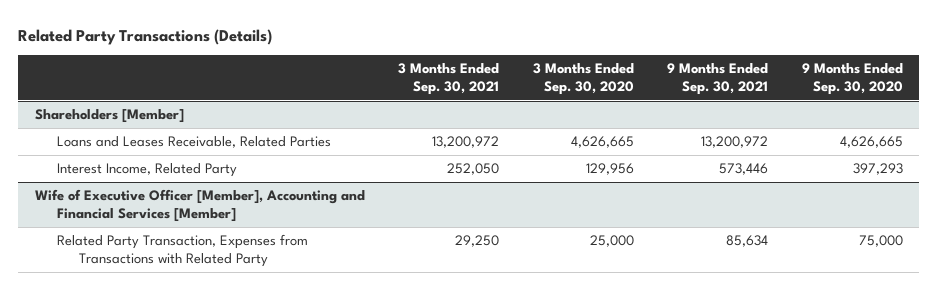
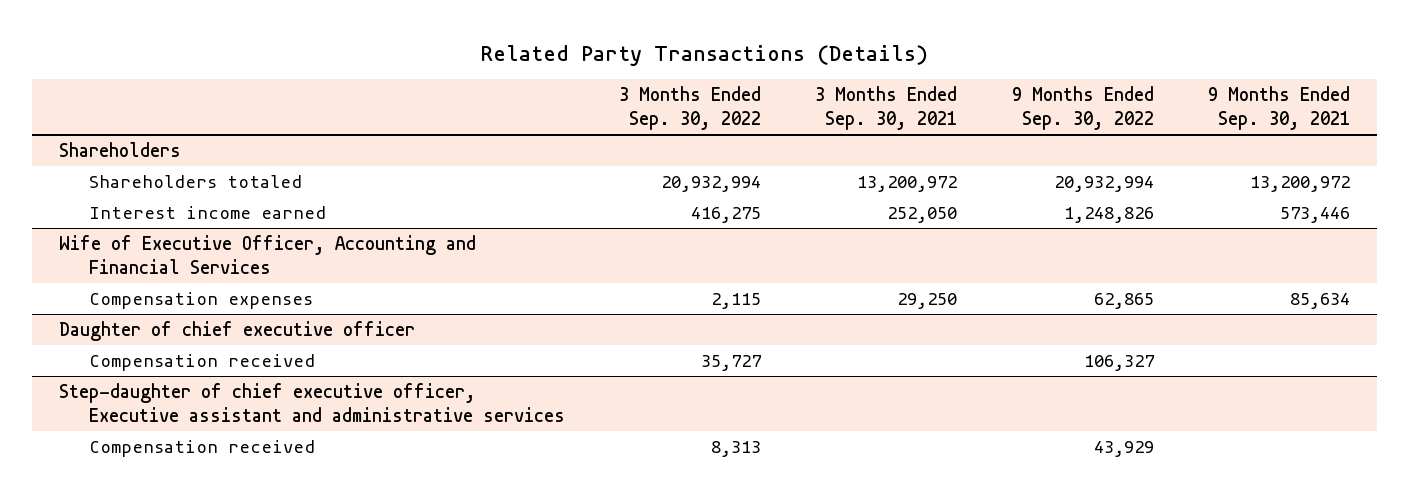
[532,63,634,96] 3 Months Ended Sep. 30, 2020 -> none
[801,63,903,96] 9 Months Ended Sep. 30, 2020 -> none
none -> [618,86,761,131] 3 Months Ended Sep. 30, 2022
none -> [1011,86,1154,131] 9 Months Ended Sep. 30, 2022
[34,109,184,124] Shareholders [Member] -> [59,142,182,158] Shareholders
[56,136,331,149] Loans and Leases Receivable, Related Parties -> [88,175,302,189] Shareholders totaled
[56,163,237,178] Interest Income, Related Party -> [88,206,326,220] Interest income earned
[34,189,365,223] Wife of Executive Officer [Member], Accounting and Financial Services [Member] -> [59,235,477,274] Wife of Executive Officer, Accounting and Financial Services
[56,234,308,268] Related Party Transaction, Expenses from Transactions with Related Party -> [88,292,313,310] Compensation expenses
none -> [59,321,416,342] Daughter of chief executive officer
none -> [88,354,315,372] Compensation received
none -> [59,383,565,422] Step-daughter of chief executive officer, Executive assistant and administrative services
none -> [88,440,315,458] Compensation received

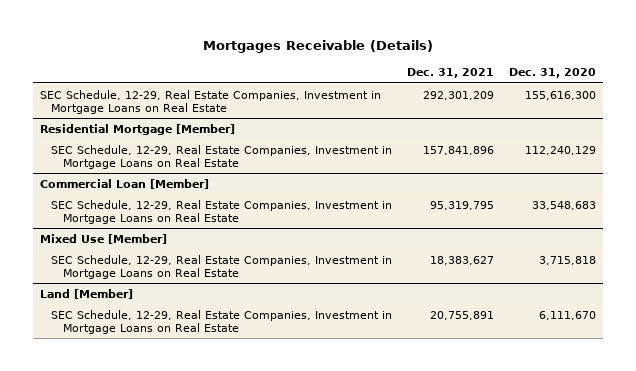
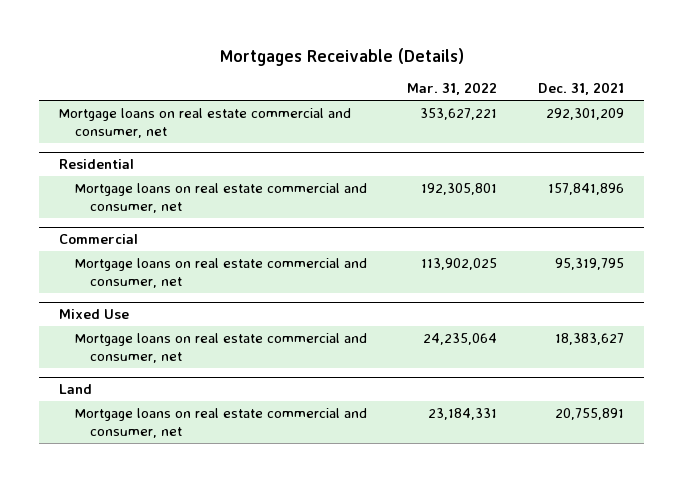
[508,68,596,79] Dec. 31, 2020 -> none
none -> [407,82,498,96] Mar. 31, 2022
[40,89,382,114] SEC Schedule, 12-29, Real Estate Companies, Investment in Mortgage Loans on Real Estate -> [59,107,352,139] Mortgage loans on real estate commercial and consumer, net
[40,123,236,135] Residential Mortgage [Member] -> [59,159,135,170] Residential
[51,144,393,169] SEC Schedule, 12-29, Real Estate Companies, Investment in Mortgage Loans on Real Estate -> [74,182,367,214] Mortgage loans on real estate commercial and consumer, net
[40,178,210,189] Commercial Loan [Member] -> [59,234,139,245] Commercial
[51,199,393,224] SEC Schedule, 12-29, Real Estate Companies, Investment in Mortgage Loans on Real Estate -> [74,257,367,289] Mortgage loans on real estate commercial and consumer, net
[40,233,168,244] Mixed Use [Member] -> [59,309,130,320] Mixed Use
[51,254,393,279] SEC Schedule, 12-29, Real Estate Companies, Investment in Mortgage Loans on Real Estate -> [74,332,367,364] Mortgage loans on real estate commercial and consumer, net
[40,288,134,299] Land [Member] -> [59,384,93,395] Land
[51,309,393,334] SEC Schedule, 12-29, Real Estate Companies, Investment in Mortgage Loans on Real Estate -> [74,407,367,439] Mortgage loans on real estate commercial and consumer, net

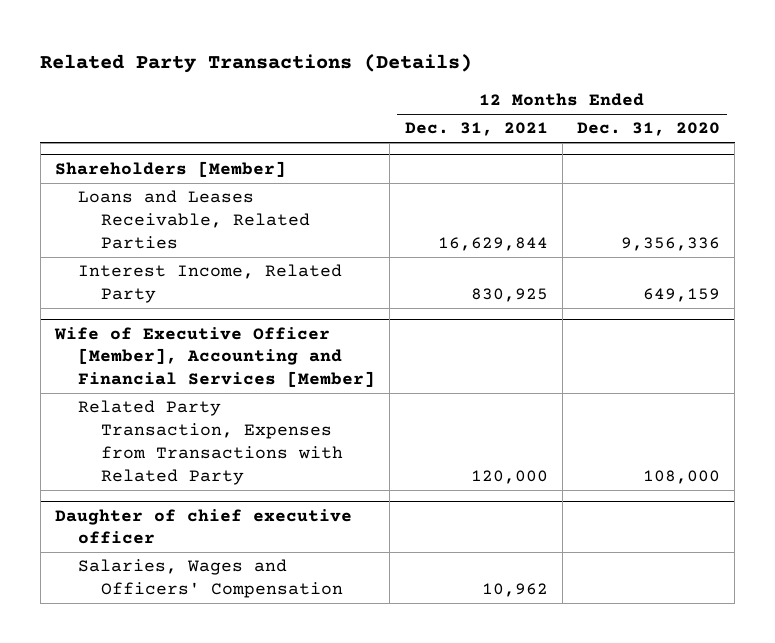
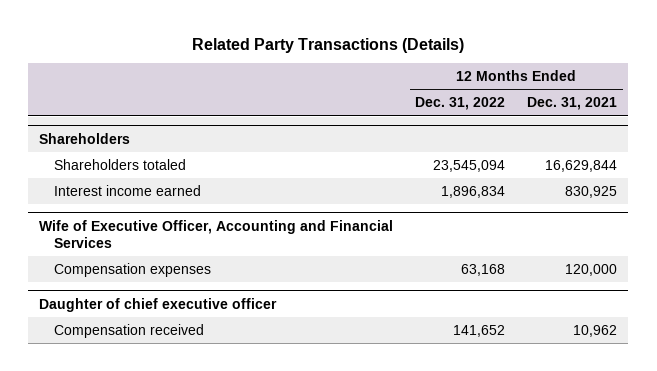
[576,122,720,137] Dec. 31, 2020 -> none
none -> [415,97,506,111] Dec. 31, 2022
[55,160,287,177] Shareholders [Member] -> [39,132,131,144] Shareholders
[78,190,311,249] Loans and Leases Receivable, Related Parties -> [54,158,187,170] Shareholders totaled
[78,264,343,304] Interest Income, Related Party -> [54,184,202,196] Interest income earned
[54,326,376,388] Wife of Executive Officer [Member], Accounting and Financial Services [Member] -> [39,219,394,248] Wife of Executive Officer, Accounting and Financial Services
[78,400,344,485] Related Party Transaction, Expenses from Transactions with Related Party -> [54,262,212,277] Compensation expenses
[78,559,344,599] Salaries, Wages and Officers' Compensation -> [54,323,205,338] Compensation received

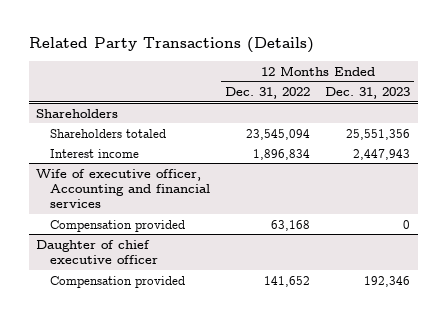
[527,97,618,111] Dec. 31, 2021 -> none
none -> [325,87,411,100] Dec. 31, 2023
[54,184,202,196] Interest income earned -> [50,148,140,158] Interest income
[39,219,394,248] Wife of Executive Officer, Accounting and Financial Services -> [36,168,211,209] Wife of executive officer, Accounting and financial services
[54,262,212,277] Compensation expenses -> [50,219,186,232] Compensation provided
[54,323,205,338] Compensation received -> [50,275,186,288] Compensation provided

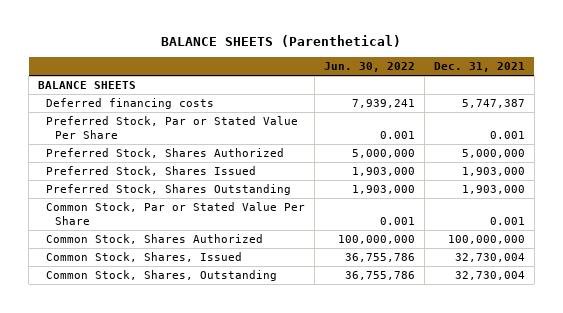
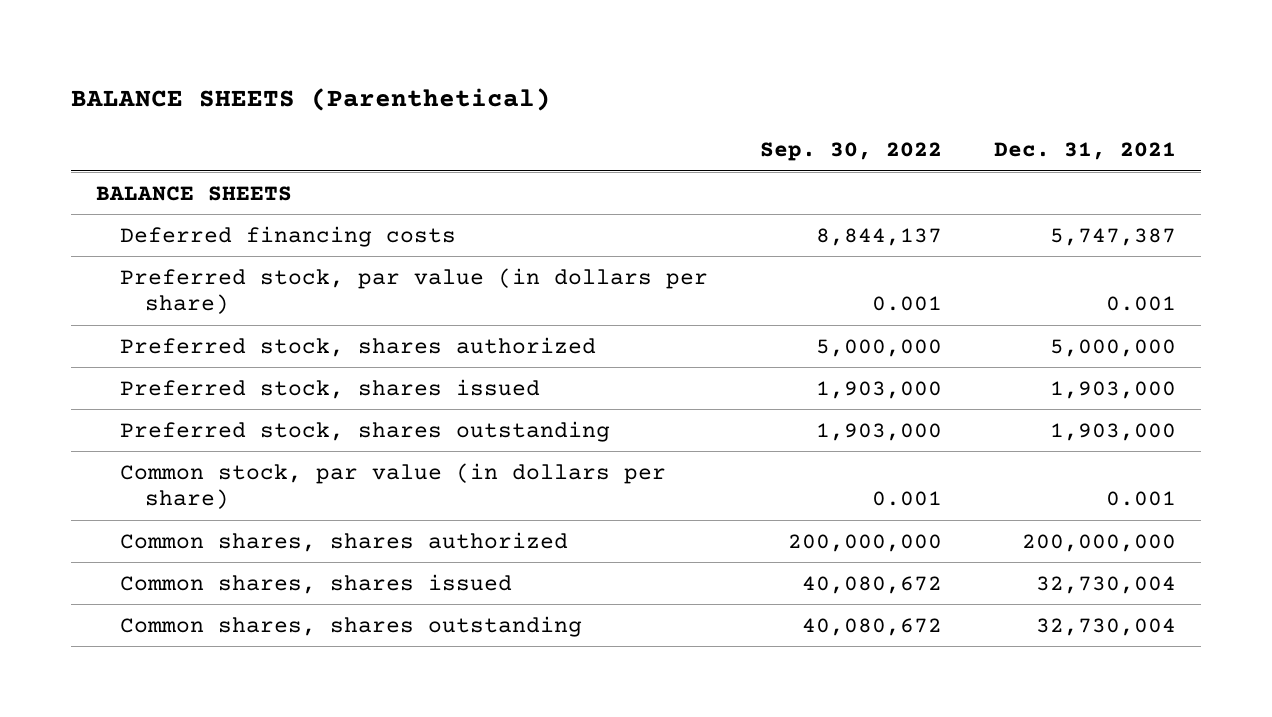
[324,62,416,73] Jun. 30, 2022 -> none
none -> [760,142,943,162] Sep. 30, 2022
[46,116,299,139] Preferred Stock, Par or Stated Value Per Share -> [120,267,709,315] Preferred stock, par value (in dollars per share)
[46,148,285,159] Preferred Stock, Shares Authorized -> [120,336,597,357] Preferred stock, shares authorized
[46,166,257,177] Preferred Stock, Shares Issued -> [120,378,541,399] Preferred stock, shares issued
[46,184,292,196] Preferred Stock, Shares Outstanding -> [120,420,611,442] Preferred stock, shares outstanding
[46,202,306,225] Common Stock, Par or Stated Value Per Share -> [120,462,667,510] Common stock, par value (in dollars per share)
[46,234,264,245] Common Stock, Shares Authorized -> [120,531,569,552] Common shares, shares authorized
[447,235,525,245] 100,000,000 -> [1021,533,1176,552] 200,000,000
[46,252,243,263] Common Stock, Shares, Issued -> [120,573,513,594] Common shares, shares issued
[46,270,278,282] Common Stock, Shares, Outstanding -> [120,615,583,637] Common shares, shares outstanding

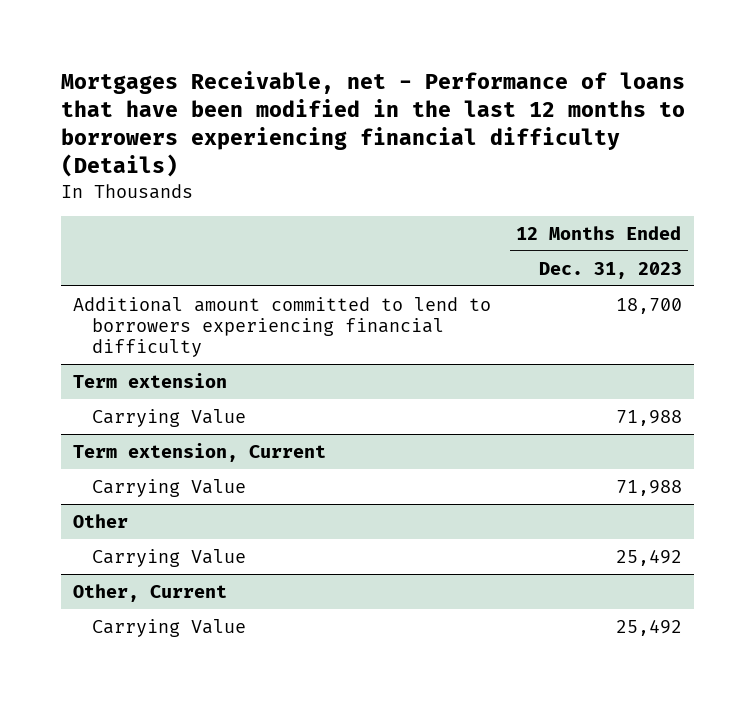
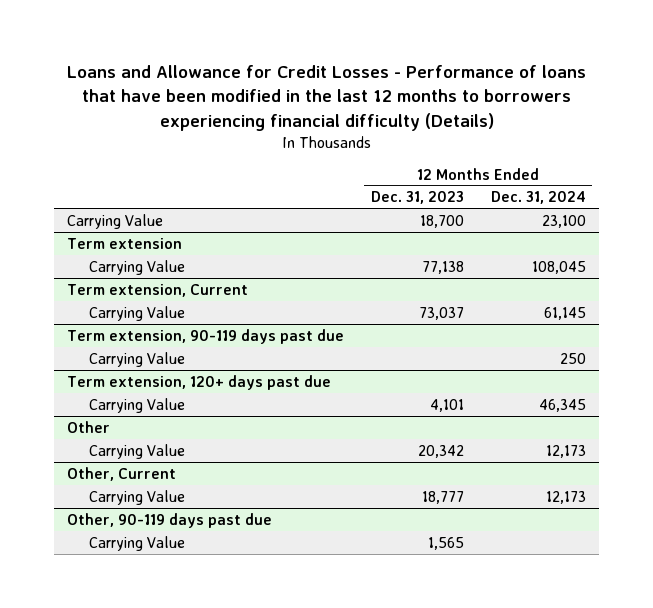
[60,70,685,178] Mortgages Receivable, net - Performance of loans that have been modified in the last 12 months to borrowers experiencing financial difficulty (Details) -> [66,65,586,131] Loans and Allowance for Credit Losses - Performance of loans that have been modified in the last 12 months to borrowers experiencing financial difficulty (Details)
none -> [490,191,586,205] Dec. 31, 2024
[73,296,492,358] Additional amount committed to lend to borrowers experiencing financial difficulty -> [67,213,164,229] Carrying Value
[615,409,682,426] 71,988 -> [421,260,464,274] 77,138
[615,479,682,496] 71,988 -> [418,306,464,320] 73,037
none -> [67,328,345,344] Term extension, 90-119 days past due
none -> [89,351,186,367] Carrying Value
none -> [67,374,332,390] Term extension, 120+ days past due
none -> [89,397,186,413] Carrying Value
[615,549,682,566] 25,492 -> [417,444,464,458] 20,342
[615,619,682,636] 25,492 -> [421,490,464,504] 18,777
none -> [67,512,273,528] Other, 90-119 days past due
none -> [89,535,186,551] Carrying Value

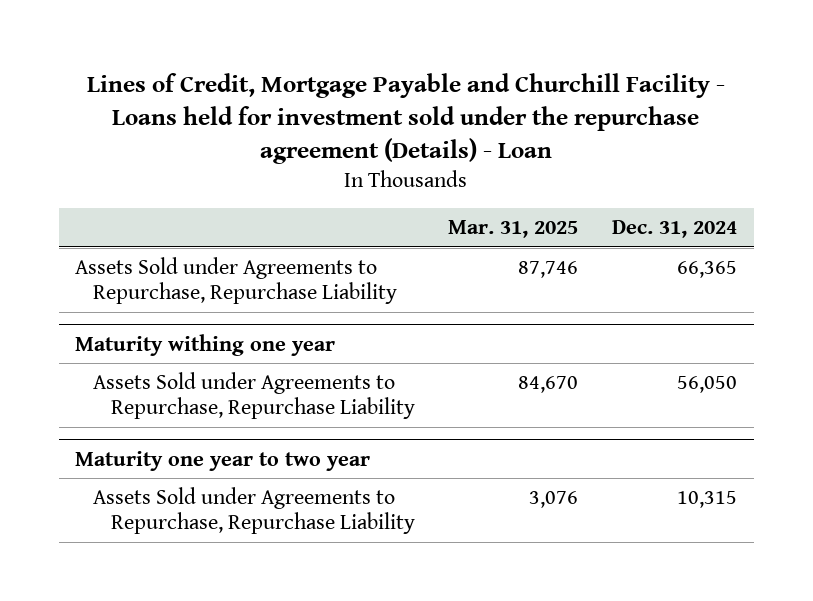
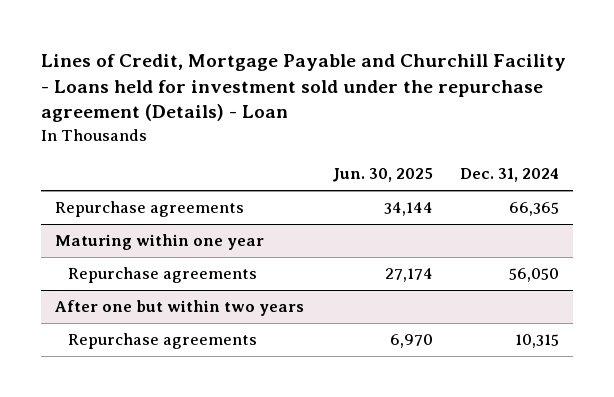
[448,220,579,239] Mar. 31, 2025 -> none
none -> [331,168,433,183] Jun. 30, 2025
[75,257,398,305] Assets Sold under Agreements to Repurchase, Repurchase Liability -> [55,201,245,218] Repurchase agreements
[75,333,336,356] Maturity withing one year -> [55,234,265,251] Maturing within one year
[93,372,415,420] Assets Sold under Agreements to Repurchase, Repurchase Liability -> [67,267,257,284] Repurchase agreements
[75,450,371,471] Maturity one year to two year -> [55,300,305,317] After one but within two years
[93,487,415,535] Assets Sold under Agreements to Repurchase, Repurchase Liability -> [67,333,257,350] Repurchase agreements

